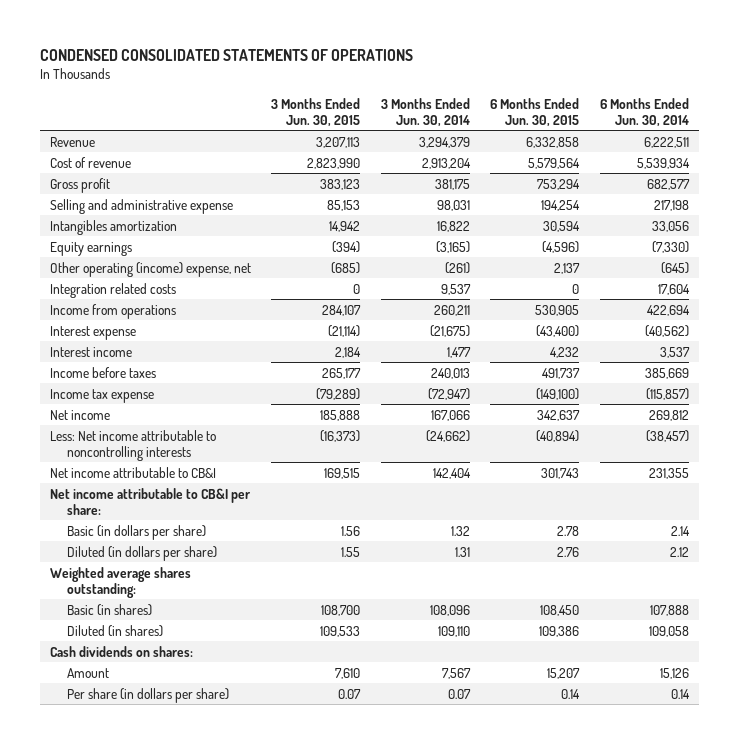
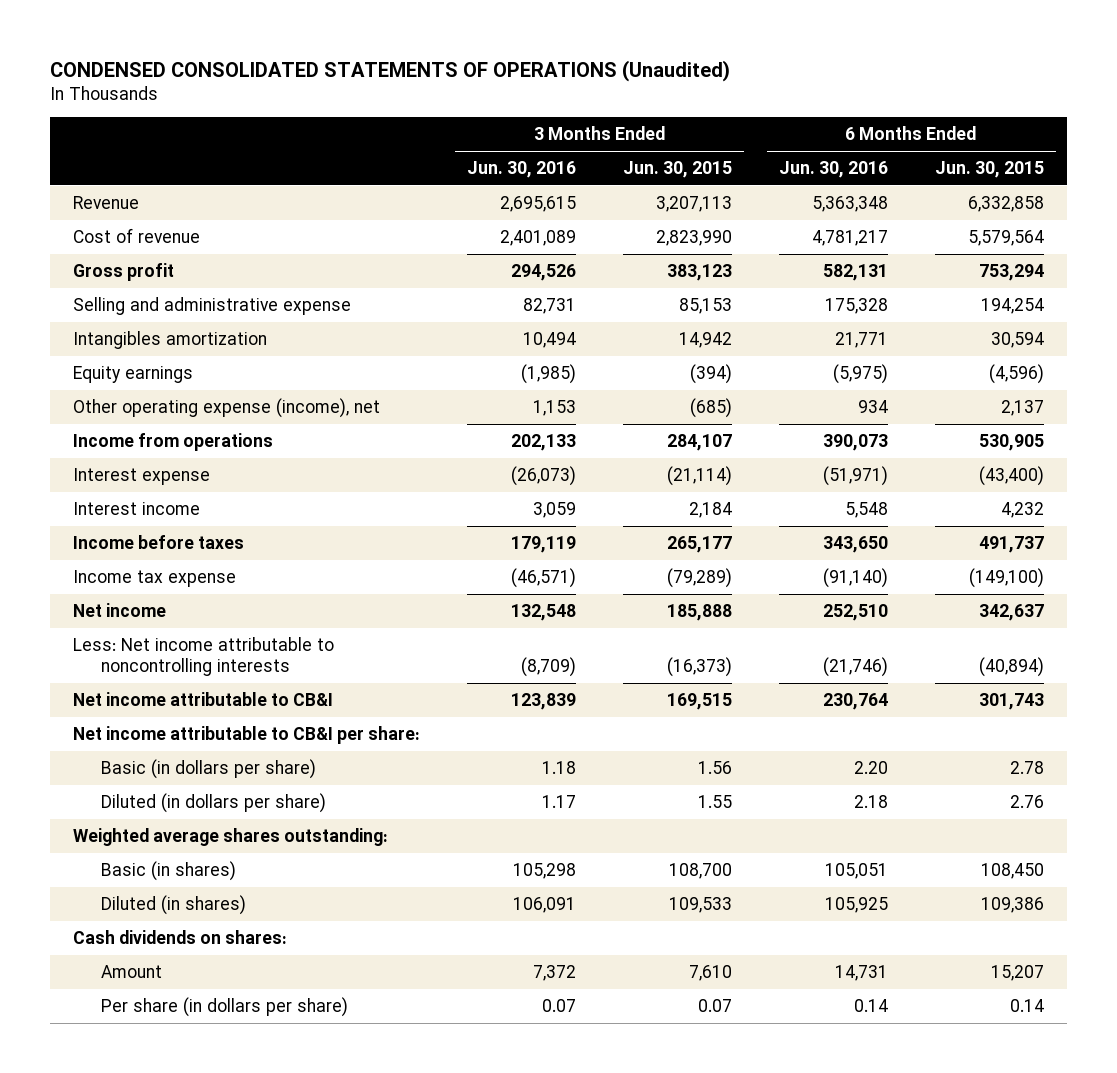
[39,48,413,61] CONDENSED CONSOLIDATED STATEMENTS OF OPERATIONS -> [49,59,730,82] CONDENSED CONSOLIDATED STATEMENTS OF OPERATIONS (Unaudited)
[380,97,470,127] 3 Months Ended Jun. 30, 2014 -> none
[599,97,689,127] 6 Months Ended Jun. 30, 2014 -> none
none -> [467,161,577,179] Jun. 30, 2016
none -> [778,161,888,179] Jun. 30, 2016
[49,282,176,298] Integration related costs -> none
[49,261,251,277] Other operating (income) expense, net -> [73,398,381,419] Other operating expense (income), net

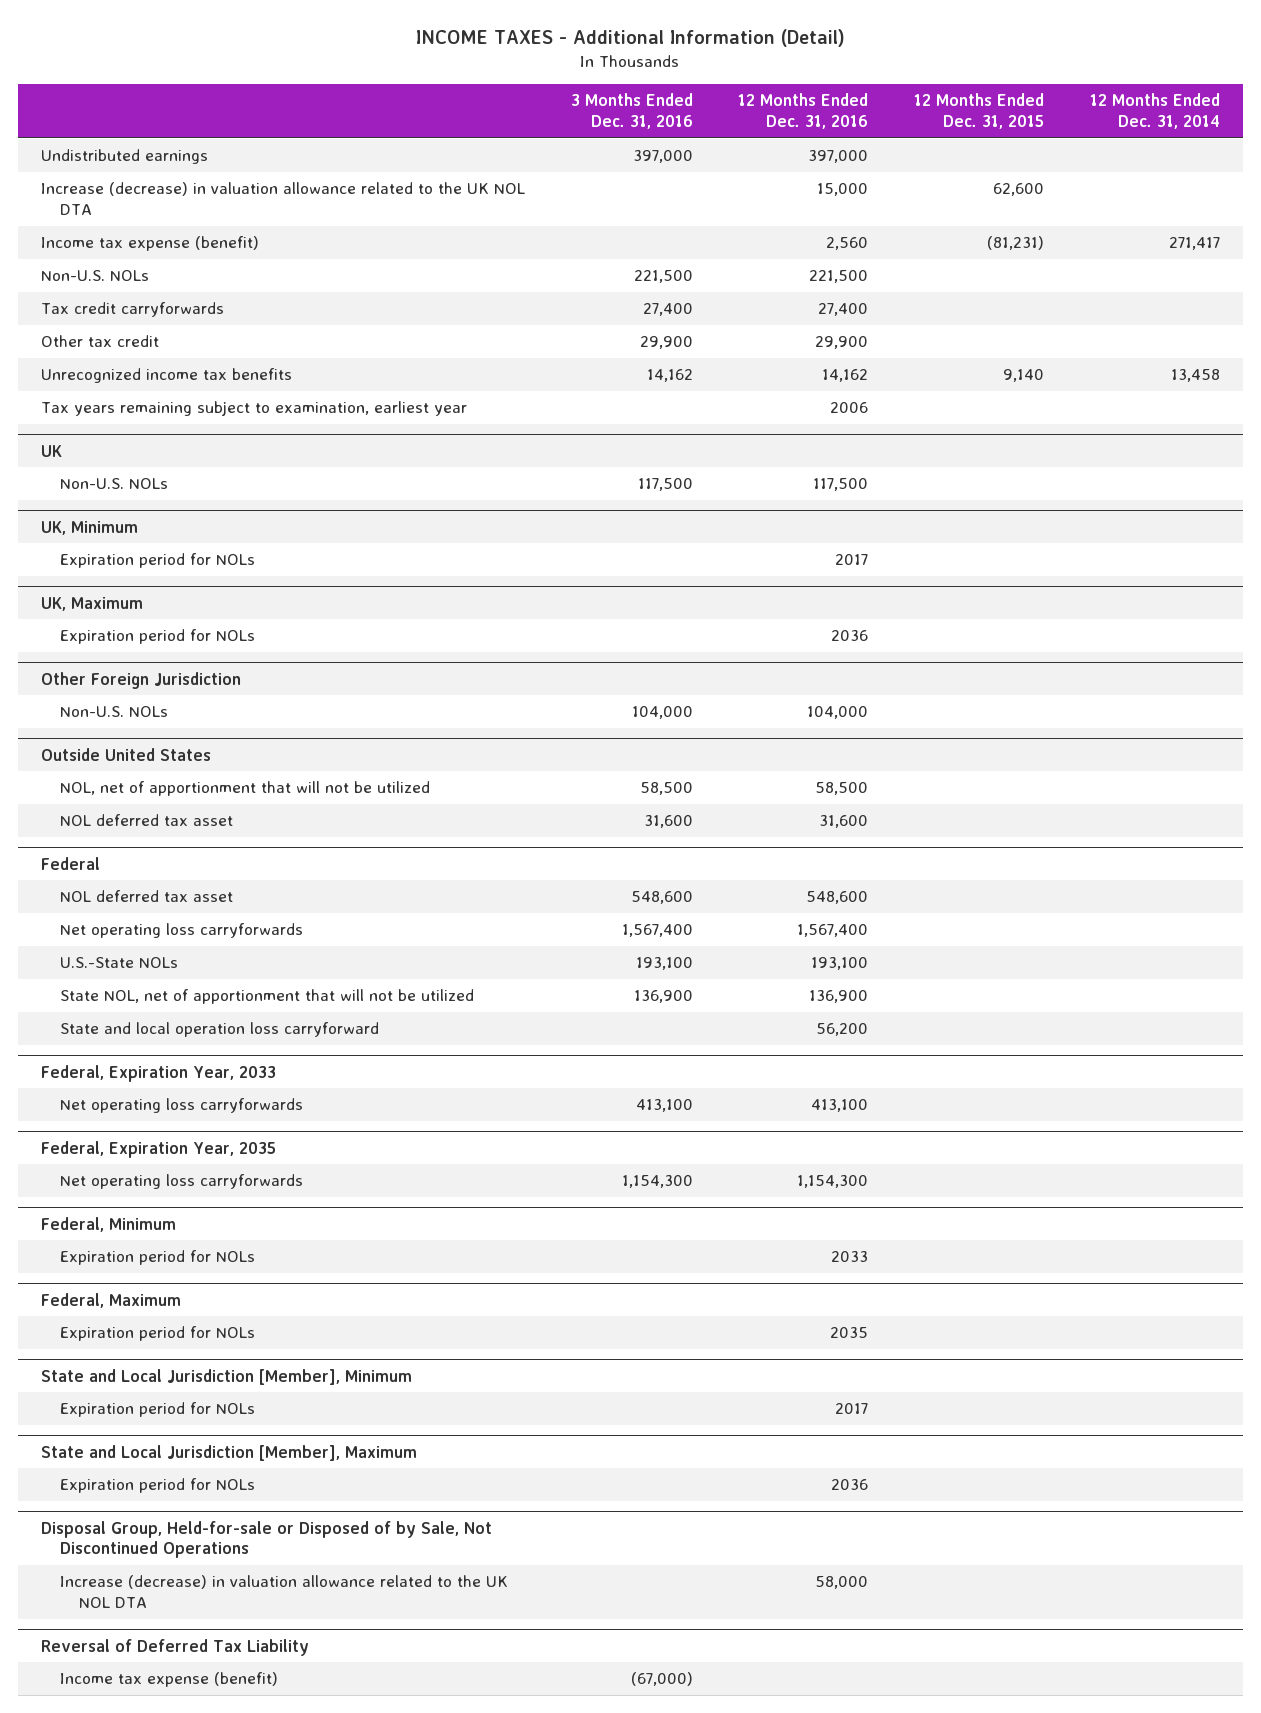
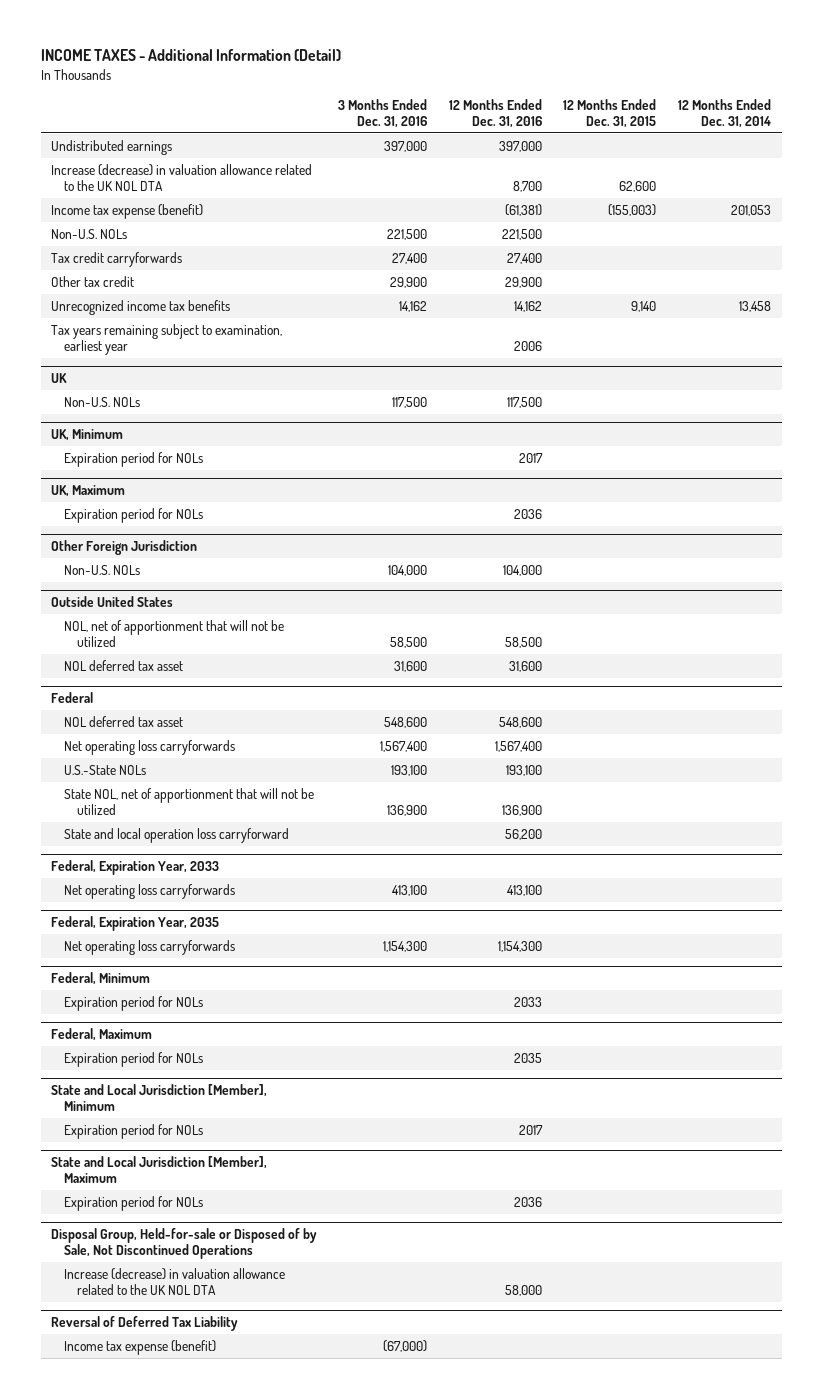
[817,183,869,197] 15,000 -> [512,180,542,192] 8,700
[826,237,869,251] 2,560 -> [504,203,542,216] (61,381)
[987,236,1045,251] (81,231) -> [608,203,657,216] (155,003)
[1168,237,1220,251] 271,417 -> [731,204,772,216] 201,053

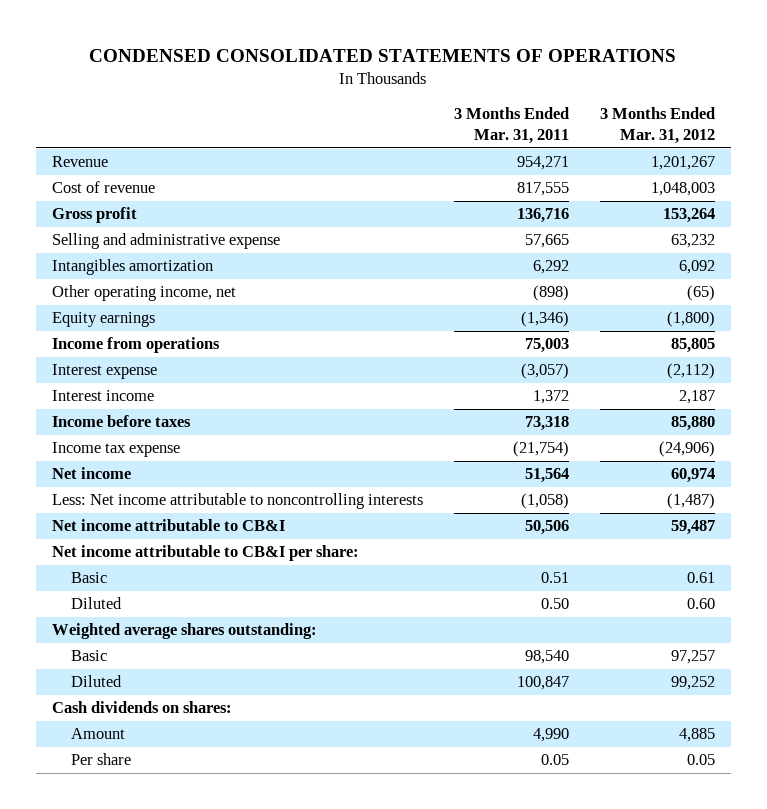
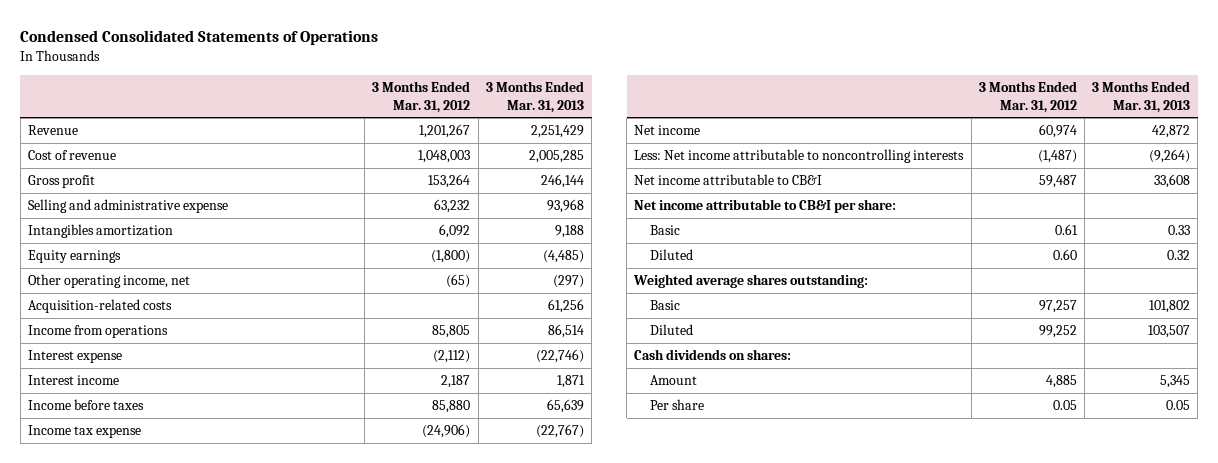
[89,48,677,62] CONDENSED CONSOLIDATED STATEMENTS OF OPERATIONS -> [20,29,379,45] Condensed Consolidated Statements of Operations
[453,107,569,145] 3 Months Ended Mar. 31, 2011 -> none
none -> [485,81,584,113] 3 Months Ended Mar. 31, 2013
[51,285,236,302] Other operating income, net -> [27,274,190,289] Other operating income, net
none -> [27,299,172,314] Acquisition-related costs

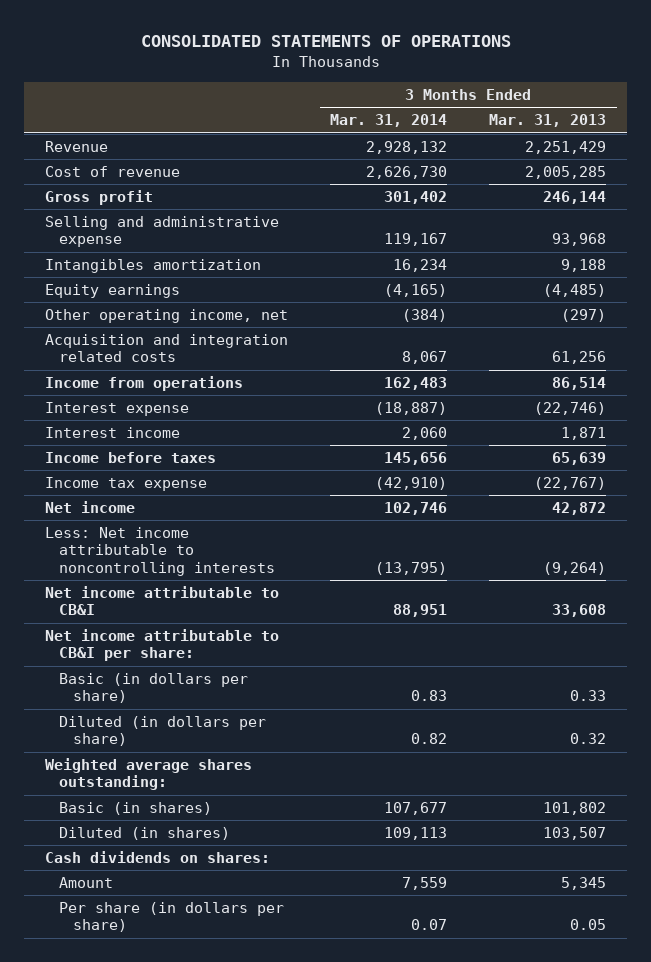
[20,29,379,45] Condensed Consolidated Statements of Operations -> [140,34,511,47] CONSOLIDATED STATEMENTS OF OPERATIONS
[372,81,471,113] 3 Months Ended Mar. 31, 2012 -> none
none -> [330,114,448,128] Mar. 31, 2014
[27,299,172,314] Acquisition-related costs -> [44,334,288,363] Acquisition and integration related costs
[649,225,680,236] Basic -> [58,673,248,704] Basic (in dollars per share)
[649,249,693,261] Diluted -> [58,716,266,747] Diluted (in dollars per share)
[649,300,680,311] Basic -> [58,802,212,816] Basic (in shares)
[649,324,693,336] Diluted -> [58,827,230,841] Diluted (in shares)
[649,399,704,411] Per share -> [58,902,284,933] Per share (in dollars per share)

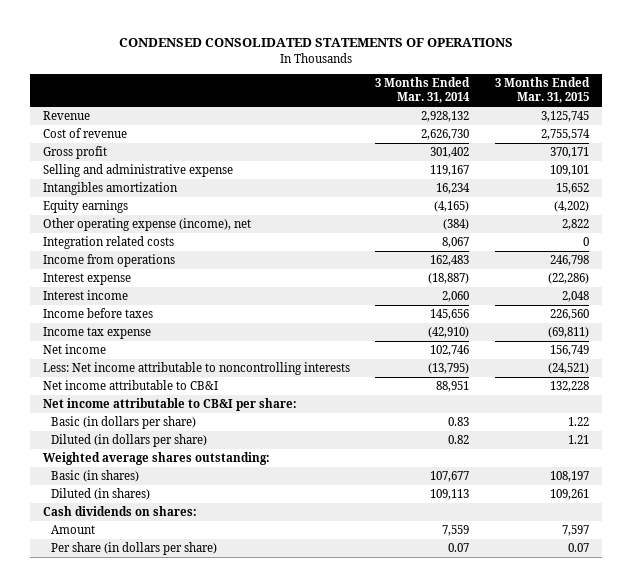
[140,34,511,47] CONSOLIDATED STATEMENTS OF OPERATIONS -> [118,38,513,48] CONDENSED CONSOLIDATED STATEMENTS OF OPERATIONS
[489,114,607,128] Mar. 31, 2013 -> none
none -> [495,76,591,104] 3 Months Ended Mar. 31, 2015
[44,309,288,324] Other operating income, net -> [42,217,251,231] Other operating expense (income), net
[44,334,288,363] Acquisition and integration related costs -> [42,235,174,249] Integration related costs

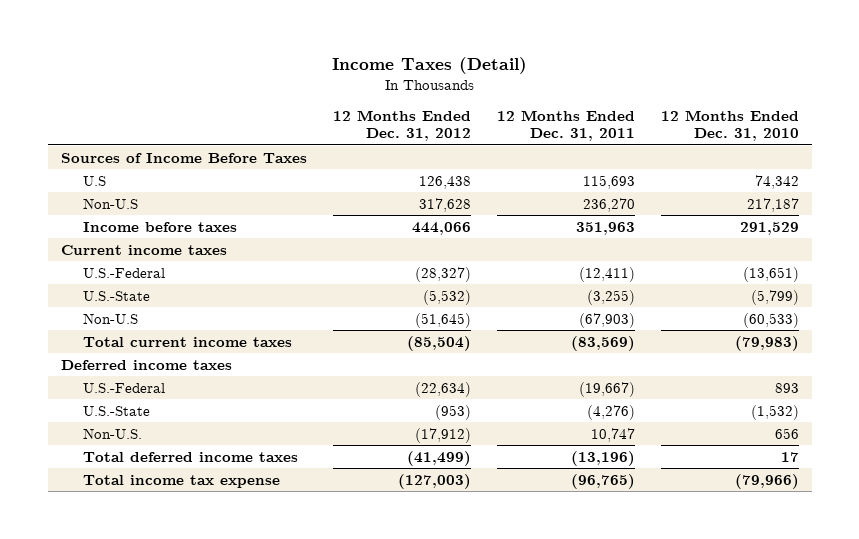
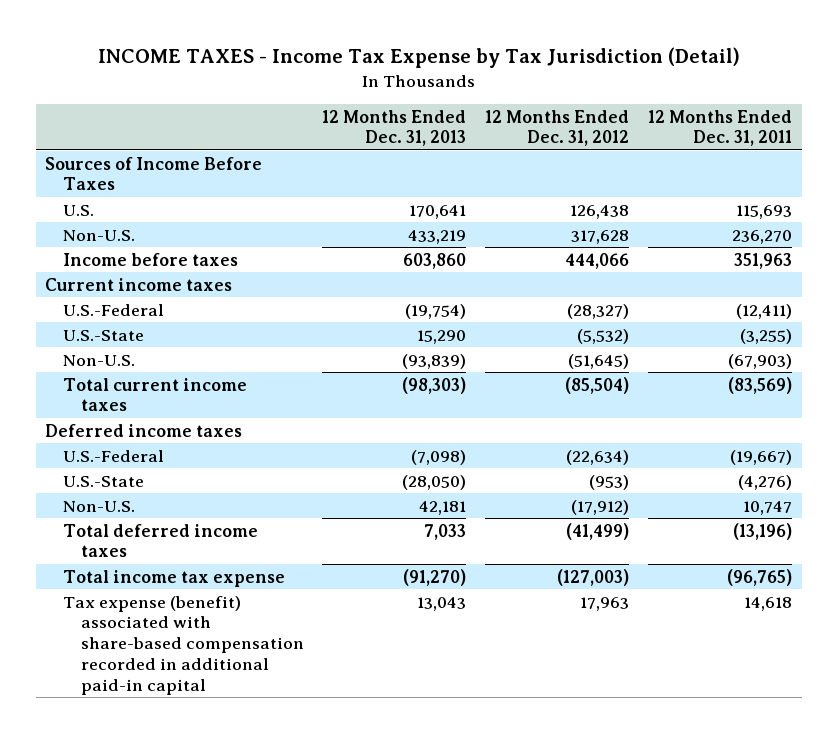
[331,57,527,75] Income Taxes (Detail) -> [97,46,740,68] INCOME TAXES - Income Tax Expense by Tax Jurisdiction (Detail)
[660,109,799,142] 12 Months Ended Dec. 31, 2010 -> none
none -> [322,109,467,147] 12 Months Ended Dec. 31, 2013
[83,175,107,186] U.S -> [62,204,94,216] U.S.
[83,197,139,209] Non-U.S -> [62,229,135,241] Non-U.S.
[83,312,139,324] Non-U.S -> [62,354,135,366] Non-U.S.
none -> [62,595,304,695] Tax expense (benefit) associated with share-based compensation recorded in additional paid-in capital

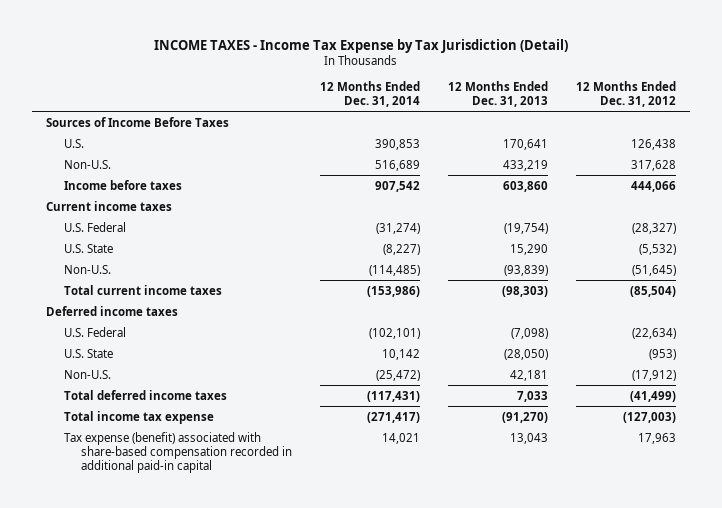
[648,109,793,147] 12 Months Ended Dec. 31, 2011 -> none
none -> [320,80,421,107] 12 Months Ended Dec. 31, 2014
[62,303,164,316] U.S.-Federal -> [63,221,126,232] U.S. Federal
[62,329,144,341] U.S.-State -> [63,243,113,253] U.S. State
[62,449,164,462] U.S.-Federal -> [63,326,126,337] U.S. Federal
[62,475,144,487] U.S.-State -> [63,348,113,358] U.S. State

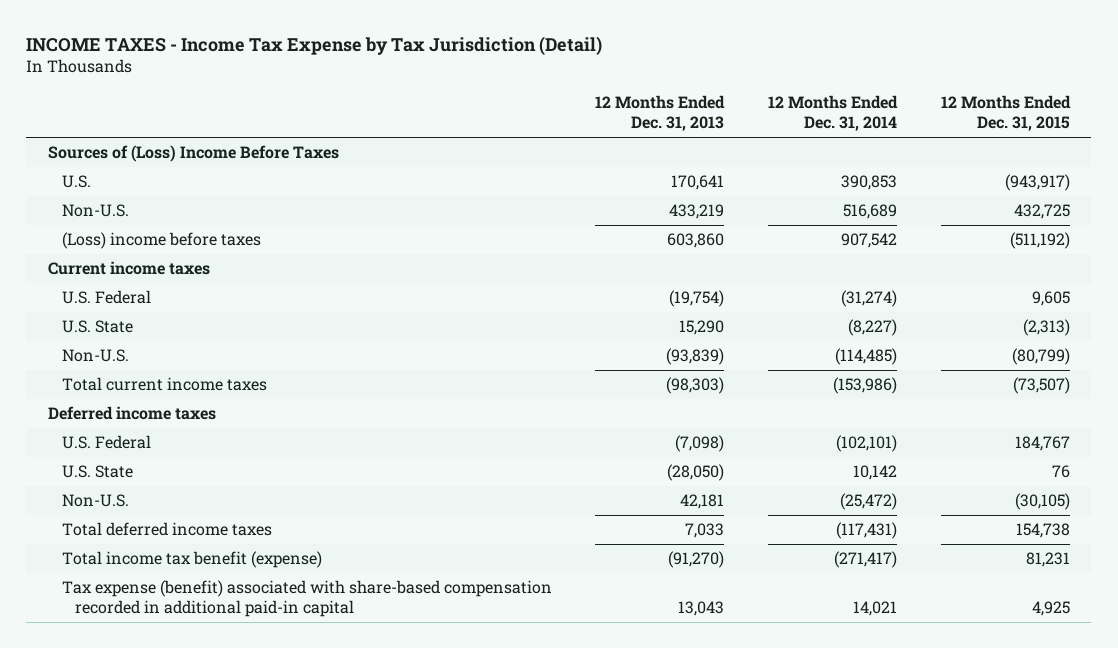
[575,80,676,107] 12 Months Ended Dec. 31, 2012 -> none
none -> [940,95,1071,132] 12 Months Ended Dec. 31, 2015
[45,116,229,127] Sources of Income Before Taxes -> [48,145,340,163] Sources of (Loss) Income Before Taxes
[63,179,182,190] Income before taxes -> [61,232,261,250] (Loss) income before taxes
[63,410,214,424] Total income tax expense -> [61,551,322,569] Total income tax benefit (expense)

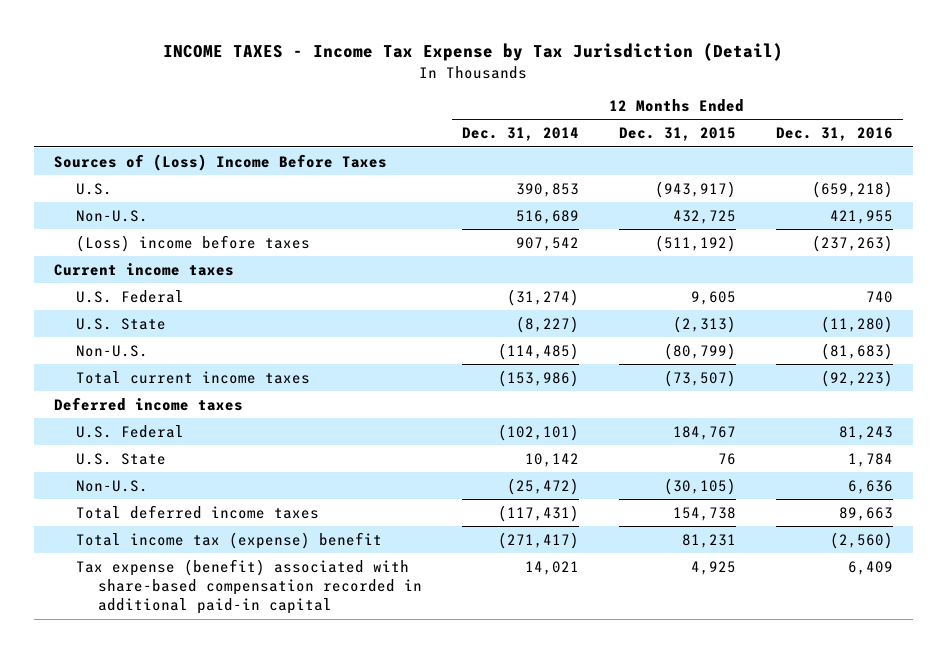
[595,95,726,132] 12 Months Ended Dec. 31, 2013 -> none
none -> [775,127,893,142] Dec. 31, 2016
[61,551,322,569] Total income tax benefit (expense) -> [75,531,382,549] Total income tax (expense) benefit

